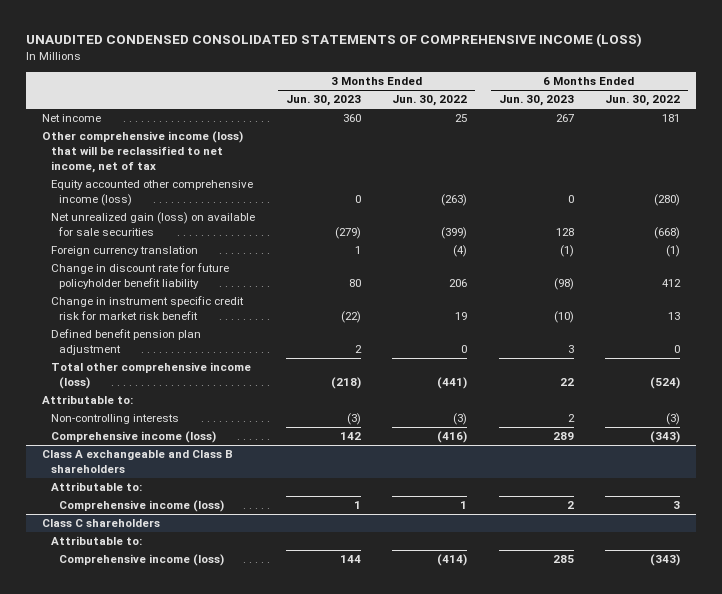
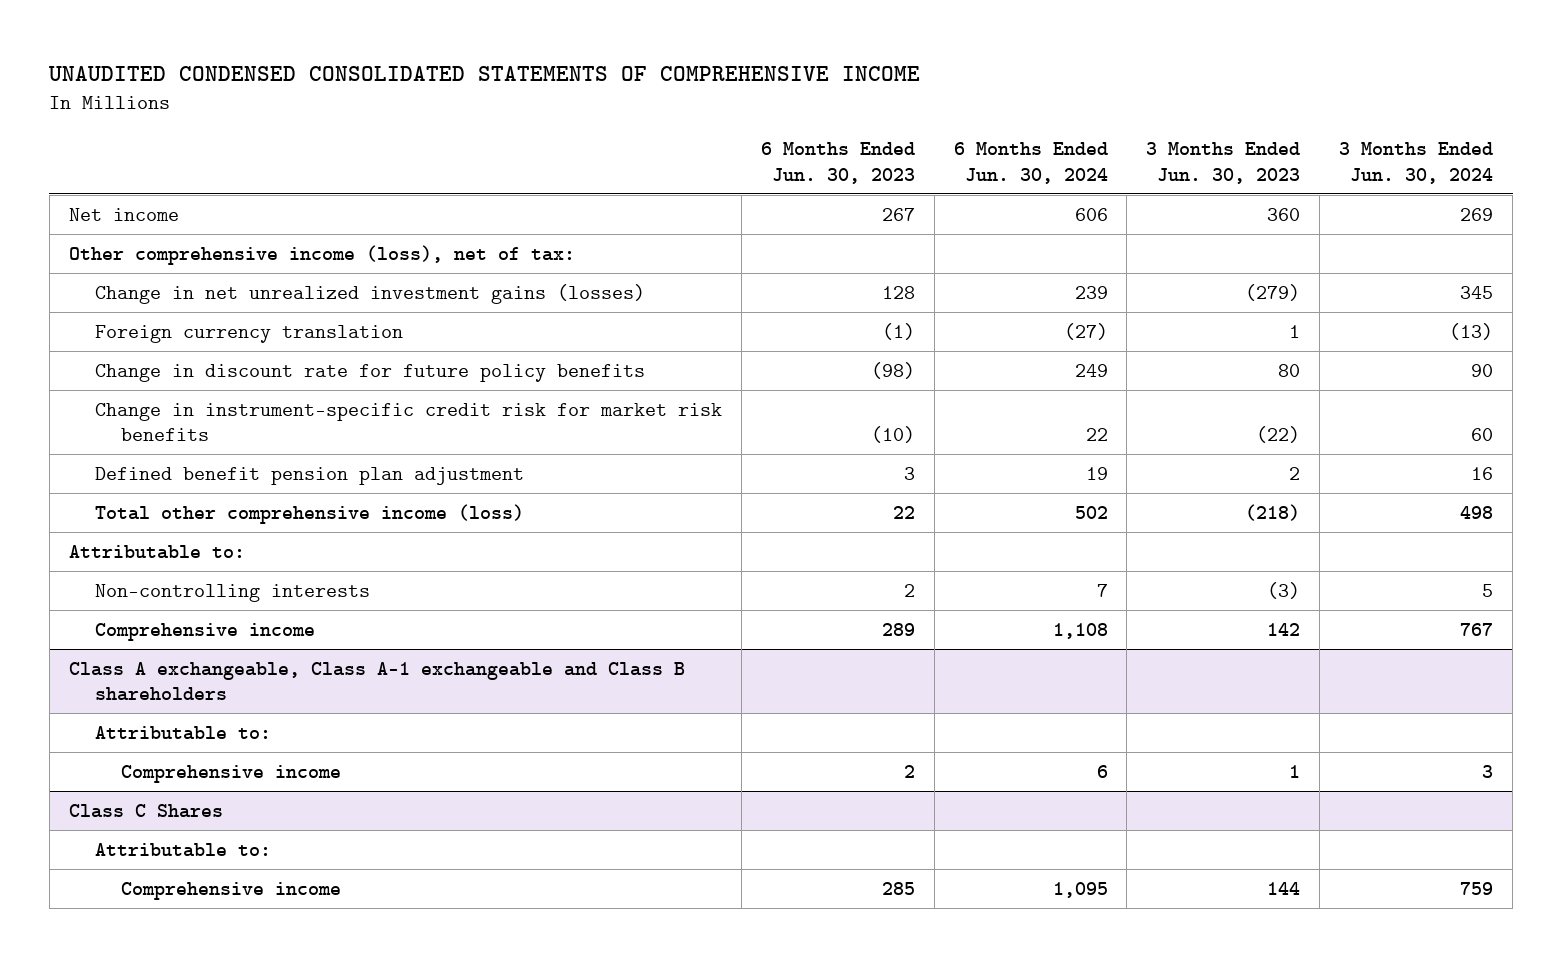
[26,33,643,48] UNAUDITED CONDENSED CONSOLIDATED STATEMENTS OF COMPREHENSIVE INCOME (LOSS) -> [48,66,921,82] UNAUDITED CONDENSED CONSOLIDATED STATEMENTS OF COMPREHENSIVE INCOME
[392,95,468,107] Jun. 30, 2022 -> none
[604,95,680,107] Jun. 30, 2022 -> none
none -> [953,142,1108,184] 6 Months Ended Jun. 30, 2024
none -> [1339,142,1494,184] 3 Months Ended Jun. 30, 2024
[50,180,253,207] Equity accounted other comprehensive income (loss) -> none
[41,131,243,173] Other comprehensive income (loss) that will be reclassified to net income, net of tax -> [68,244,575,265] Other comprehensive income (loss), net of tax:
[50,212,255,237] Net unrealized gain (loss) on available for sale securities -> [94,283,645,304] Change in net unrealized investment gains (losses)
[50,263,229,290] Change in discount rate for future policyholder benefit liability -> [94,363,645,382] Change in discount rate for future policy benefits
[50,296,244,321] Change in instrument specific credit risk for market risk benefit -> [94,402,722,441] Change in instrument-specific credit risk for market risk benefits
[50,431,216,444] Comprehensive income (loss) -> [94,622,315,641] Comprehensive income
[41,450,233,474] Class A exchangeable and Class B shareholders -> [68,661,685,701] Class A exchangeable, Class A-1 exchangeable and Class B shareholders
[59,500,225,513] Comprehensive income (loss) -> [121,764,342,783] Comprehensive income
[41,519,160,528] Class C shareholders -> [68,803,223,818] Class C Shares
[59,554,225,567] Comprehensive income (loss) -> [121,881,342,900] Comprehensive income

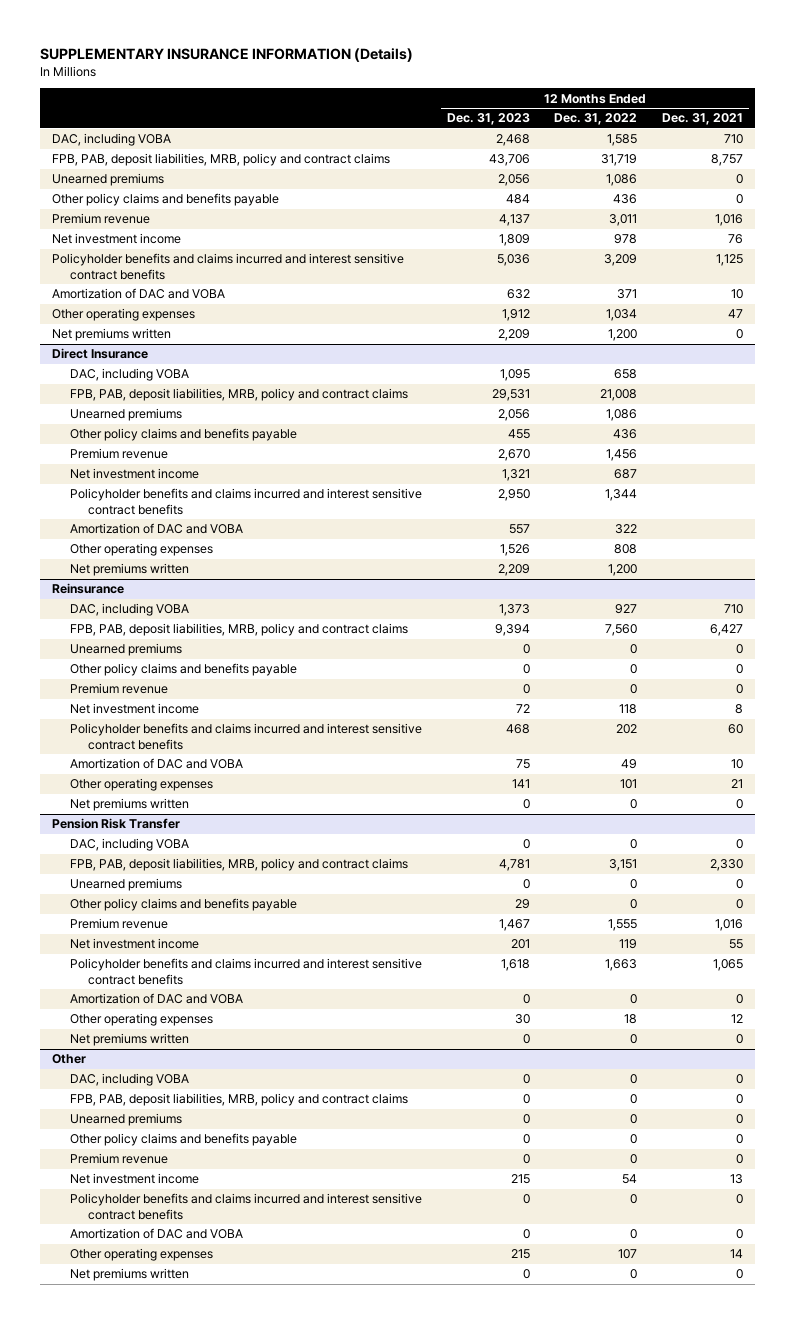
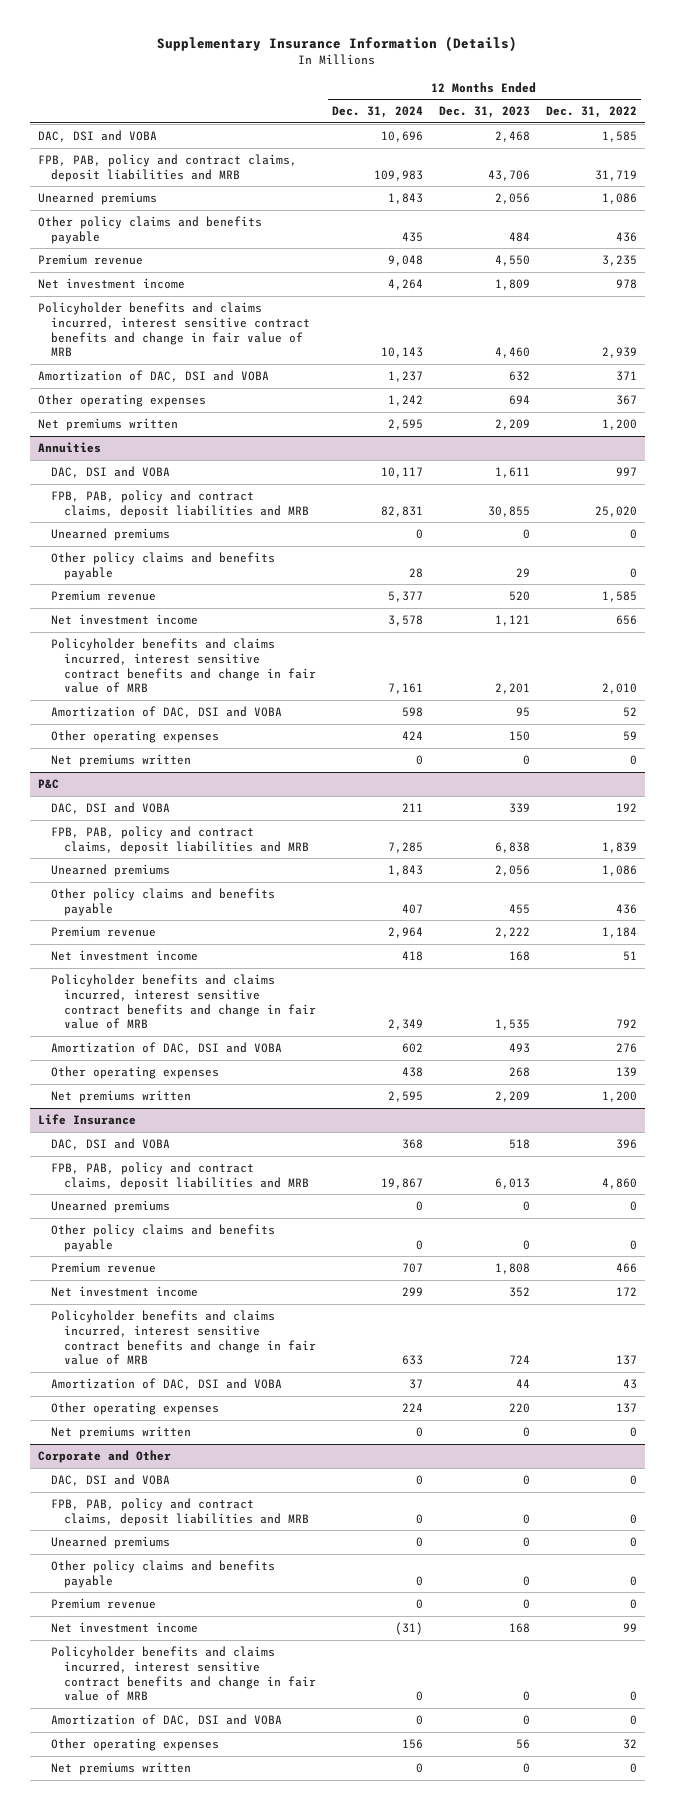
[40,48,414,63] SUPPLEMENTARY INSURANCE INFORMATION (Details) -> [157,35,518,52] Supplementary Insurance Information (Details)
[661,113,743,126] Dec. 31, 2021 -> none
none -> [331,106,423,119] Dec. 31, 2024
[52,133,172,147] DAC, including VOBA -> [37,129,157,142] DAC, DSI and VOBA
[52,153,391,167] FPB, PAB, deposit liabilities, MRB, policy and contract claims -> [37,153,297,182] FPB, PAB, policy and contract claims, deposit liabilities and MRB
[498,214,530,227] 4,137 -> [494,254,530,266] 4,550
[609,214,638,227] 3,011 -> [601,254,637,266] 3,235
[52,253,405,280] Policyholder benefits and claims incurred and interest sensitive contract benefits -> [37,301,310,357] Policyholder benefits and claims incurred, interest sensitive contract benefits and change in fair value of MRB
[496,254,530,267] 5,036 -> [494,347,530,359] 4,460
[604,254,638,267] 3,209 -> [601,347,637,359] 2,939
[52,288,226,300] Amortization of DAC and VOBA -> [37,369,269,382] Amortization of DAC, DSI and VOBA
[501,309,530,322] 1,912 -> [508,394,530,405] 694
[606,309,638,322] 1,034 -> [615,394,637,405] 367
[52,348,149,360] Direct Insurance -> none
none -> [37,441,101,453] Annuities
[70,368,190,382] DAC, including VOBA -> [50,465,170,478] DAC, DSI and VOBA
[499,369,530,382] 1,095 -> [494,466,530,478] 1,611
[614,369,638,380] 658 -> [615,466,637,476] 997
[70,388,409,402] FPB, PAB, deposit liabilities, MRB, policy and contract claims -> [50,489,309,518] FPB, PAB, policy and contract claims, deposit liabilities and MRB
[491,389,530,402] 29,531 -> [487,505,530,517] 30,855
[600,389,638,402] 21,008 -> [594,505,637,517] 25,020
none -> [50,527,170,541] Unearned premiums
none -> [50,551,275,580] Other policy claims and benefits payable
none -> [50,589,156,601] Premium revenue
none -> [50,613,198,625] Net investment income
none -> [50,637,316,694] Policyholder benefits and claims incurred, interest sensitive contract benefits and change in fair value of MRB
none -> [50,705,282,718] Amortization of DAC, DSI and VOBA
none -> [50,729,219,743] Other operating expenses
none -> [50,753,191,767] Net premiums written
none -> [37,778,59,789] P&C
none -> [50,801,170,814] DAC, DSI and VOBA
none -> [50,825,309,854] FPB, PAB, policy and contract claims, deposit liabilities and MRB
[497,449,530,462] 2,670 -> [494,926,530,938] 2,222
[606,449,638,462] 1,456 -> [601,926,637,938] 1,184
[501,469,530,482] 1,321 -> [508,950,530,961] 168
[614,469,638,480] 687 -> [622,950,637,961] 51
[70,488,423,515] Policyholder benefits and claims incurred and interest sensitive contract benefits -> [50,973,316,1030] Policyholder benefits and claims incurred, interest sensitive contract benefits and change in fair value of MRB
[497,489,530,502] 2,950 -> [494,1019,530,1031] 1,535
[605,489,638,502] 1,344 -> [615,1019,637,1029] 792
[70,523,244,535] Amortization of DAC and VOBA -> [50,1041,282,1054] Amortization of DAC, DSI and VOBA
[508,524,530,535] 557 -> [508,1042,530,1053] 493
[615,524,638,535] 322 -> [615,1042,637,1053] 276
[499,544,530,557] 1,526 -> [508,1066,530,1077] 268
[614,544,638,555] 808 -> [615,1066,637,1077] 139
[52,583,125,595] Reinsurance -> none
none -> [37,1113,136,1125] Life Insurance
[70,603,190,617] DAC, including VOBA -> [50,1137,170,1150] DAC, DSI and VOBA
[498,604,530,617] 1,373 -> [508,1138,530,1149] 518
[615,604,638,615] 927 -> [615,1138,637,1149] 396
[70,623,409,637] FPB, PAB, deposit liabilities, MRB, policy and contract claims -> [50,1161,309,1190] FPB, PAB, policy and contract claims, deposit liabilities and MRB
[494,624,530,637] 9,394 -> [494,1177,530,1189] 6,013
[605,624,638,637] 7,560 -> [601,1177,637,1189] 4,860
[70,798,190,812] Net premiums written -> none
[52,818,181,830] Pension Risk Transfer -> none
[70,838,190,852] DAC, including VOBA -> none
[70,858,409,872] FPB, PAB, deposit liabilities, MRB, policy and contract claims -> none
[70,878,183,892] Unearned premiums -> none
[70,898,298,912] Other policy claims and benefits payable -> none
[70,918,169,930] Premium revenue -> none
[70,938,200,950] Net investment income -> none
[70,958,423,985] Policyholder benefits and claims incurred and interest sensitive contract benefits -> none
[70,993,244,1005] Amortization of DAC and VOBA -> none
[70,1013,214,1027] Other operating expenses -> none
[522,684,530,695] 0 -> [494,1262,530,1274] 1,808
[630,684,638,695] 0 -> [615,1262,637,1273] 466
[515,704,530,714] 72 -> [508,1286,530,1297] 352
[619,704,638,715] 118 -> [615,1286,637,1296] 172
[70,723,423,750] Policyholder benefits and claims incurred and interest sensitive contract benefits -> [50,1309,316,1366] Policyholder benefits and claims incurred, interest sensitive contract benefits and change in fair value of MRB
[505,724,530,735] 468 -> [508,1355,530,1365] 724
[616,724,638,735] 202 -> [615,1355,637,1366] 137
[70,758,244,770] Amortization of DAC and VOBA -> [50,1377,282,1390] Amortization of DAC, DSI and VOBA
[515,759,530,770] 75 -> [515,1378,530,1388] 44
[621,759,638,770] 49 -> [622,1378,637,1389] 43
[511,779,530,789] 141 -> [508,1402,530,1413] 220
[620,779,638,790] 101 -> [615,1402,637,1413] 137
[52,1054,87,1065] Other -> none
none -> [37,1449,171,1463] Corporate and Other
[70,1073,190,1087] DAC, including VOBA -> [50,1473,170,1486] DAC, DSI and VOBA
[70,1093,409,1107] FPB, PAB, deposit liabilities, MRB, policy and contract claims -> [50,1497,309,1526] FPB, PAB, policy and contract claims, deposit liabilities and MRB
[510,1174,530,1185] 215 -> [508,1622,530,1633] 168
[622,1174,638,1185] 54 -> [622,1622,637,1632] 99
[70,1193,423,1220] Policyholder benefits and claims incurred and interest sensitive contract benefits -> [50,1645,316,1702] Policyholder benefits and claims incurred, interest sensitive contract benefits and change in fair value of MRB
[70,1228,244,1240] Amortization of DAC and VOBA -> [50,1713,282,1726] Amortization of DAC, DSI and VOBA
[510,1249,530,1260] 215 -> [515,1738,530,1749] 56
[618,1249,638,1260] 107 -> [622,1738,637,1749] 32

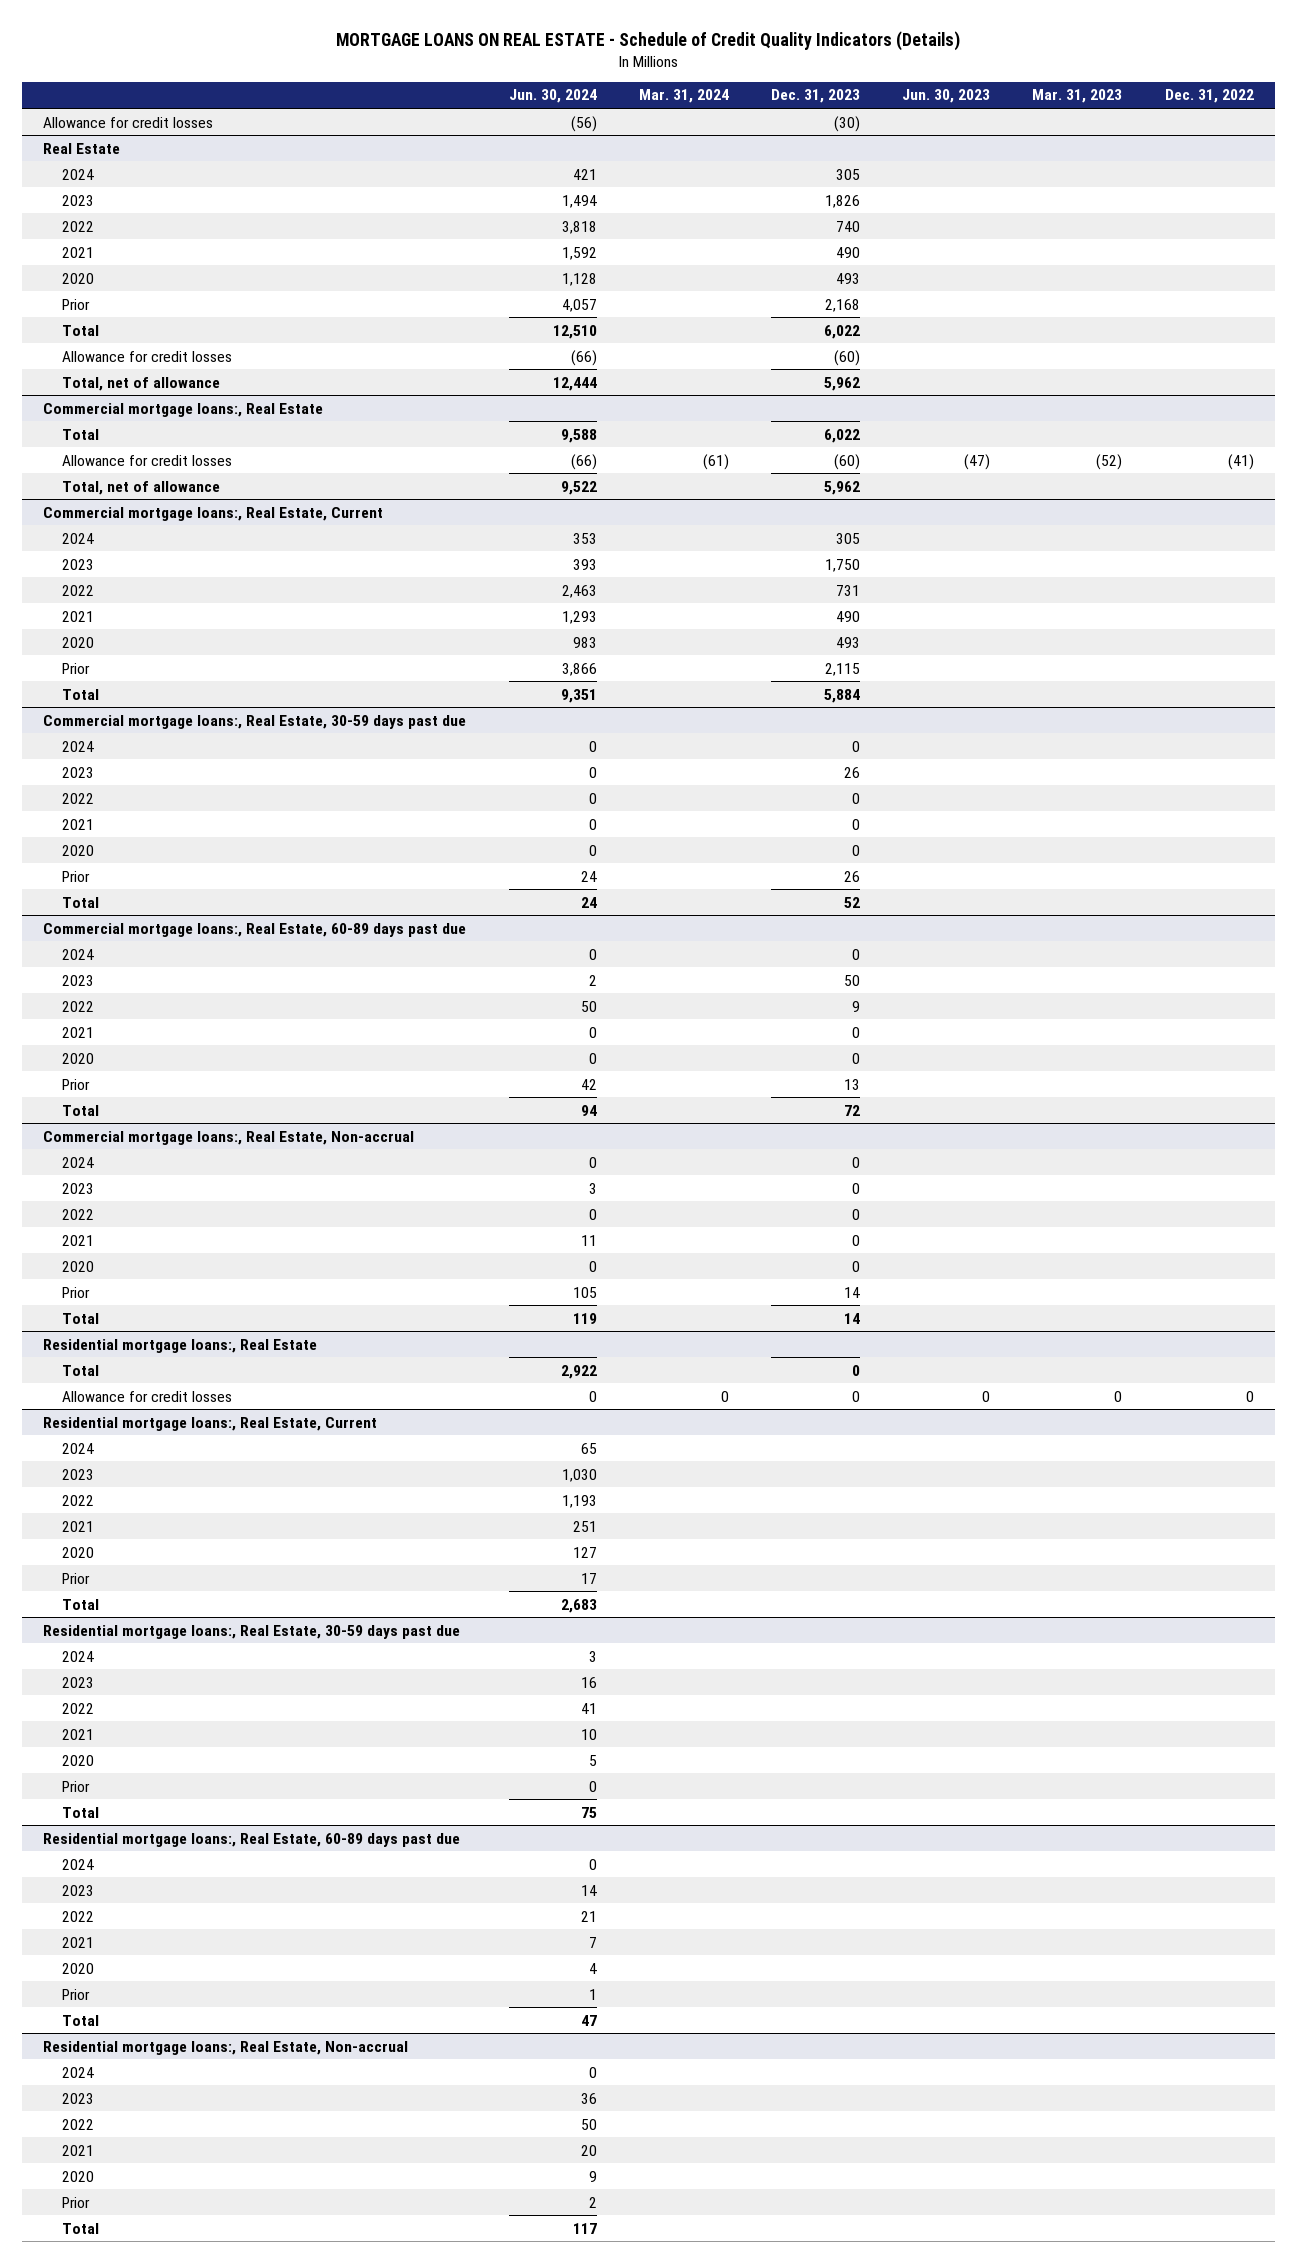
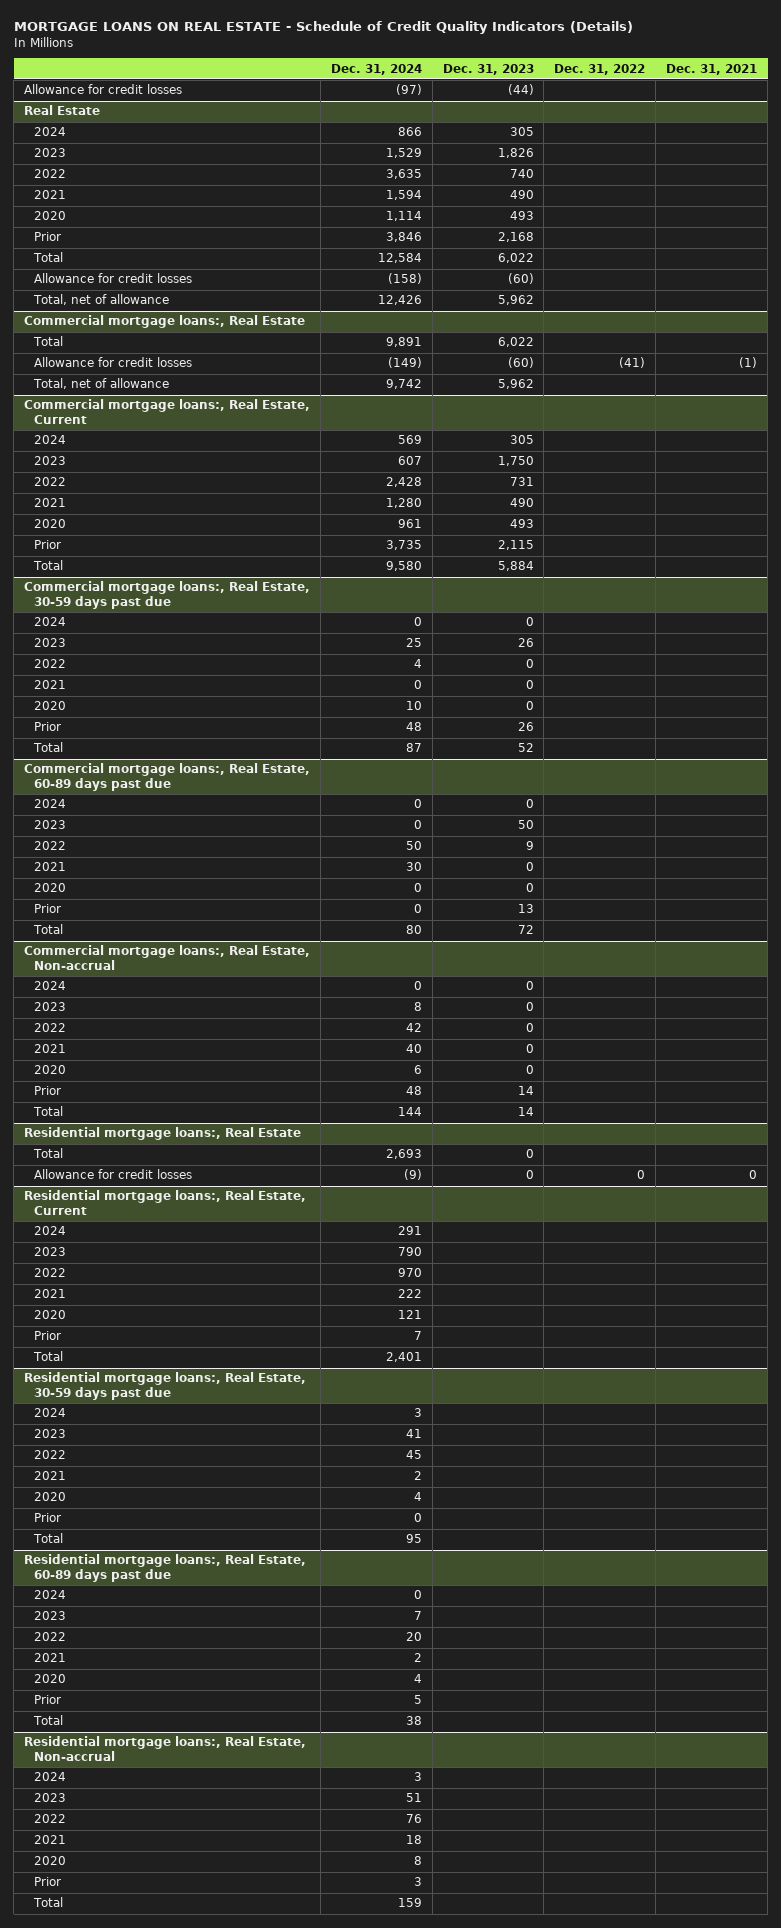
[508,89,597,104] Jun. 30, 2024 -> none
[638,89,729,104] Mar. 31, 2024 -> none
[902,89,991,104] Jun. 30, 2023 -> none
[1032,89,1123,104] Mar. 31, 2023 -> none
none -> [330,63,422,75] Dec. 31, 2024
none -> [666,63,758,75] Dec. 31, 2021
[833,115,860,132] (30) -> [507,84,534,96] (44)

